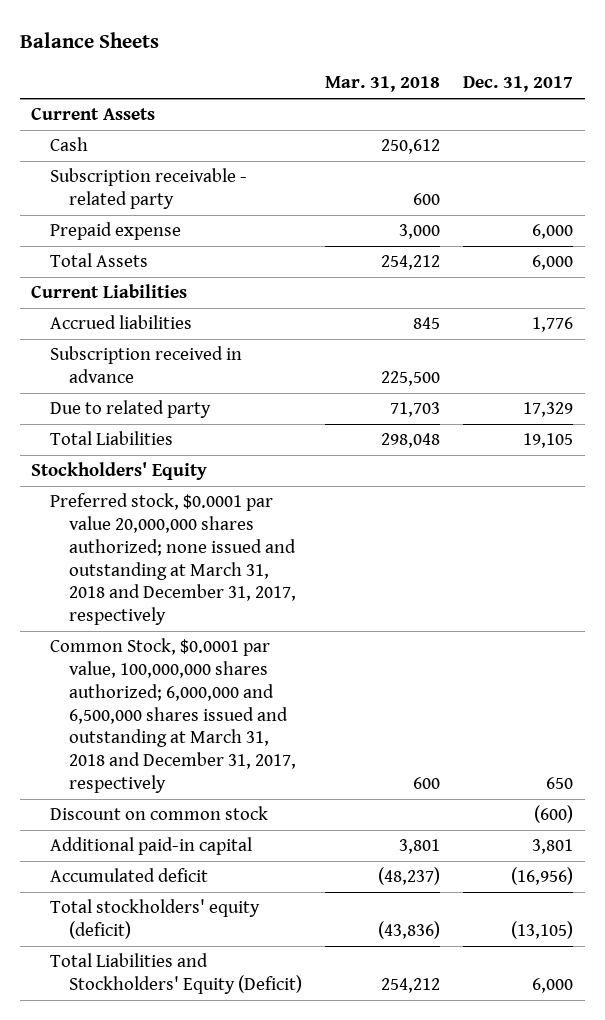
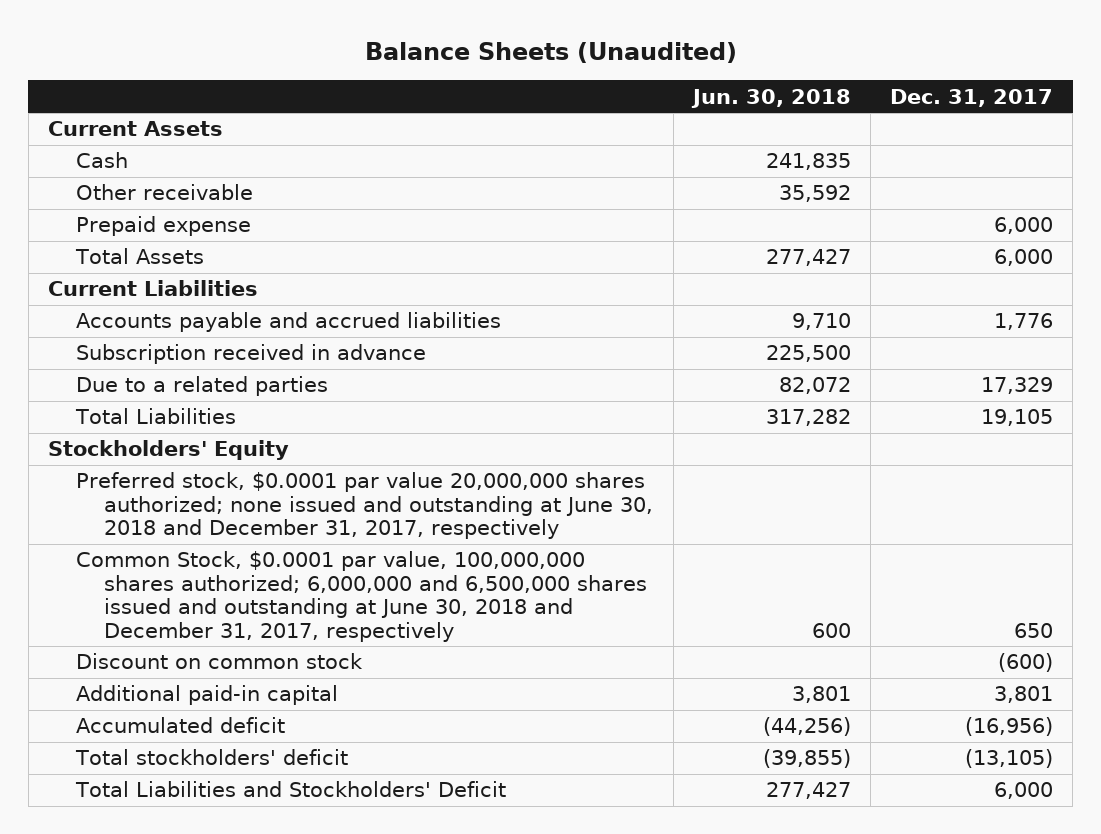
[19,32,159,49] Balance Sheets -> [364,41,737,63] Balance Sheets (Unaudited)
[325,76,441,93] Mar. 31, 2018 -> none
none -> [690,88,851,108] Jun. 30, 2018
[49,168,247,210] Subscription receivable - related party -> none
none -> [76,184,254,201] Other receivable
[49,315,192,330] Accrued liabilities -> [76,312,502,333] Accounts payable and accrued liabilities
[49,400,211,419] Due to related party -> [76,376,329,397] Due to a related parties
[49,493,296,626] Preferred stock, $0.0001 par value 20,000,000 shares authorized; none issued and outstanding at March 31, 2018 and December 31, 2017, respectively -> [76,472,654,540] Preferred stock, $0.0001 par value 20,000,000 shares authorized; none issued and outstanding at June 30, 2018 and December 31, 2017, respectively
[49,638,296,793] Common Stock, $0.0001 par value, 100,000,000 shares authorized; 6,000,000 and 6,500,000 shares issued and outstanding at March 31, 2018 and December 31, 2017, respectively -> [76,551,648,642] Common Stock, $0.0001 par value, 100,000,000 shares authorized; 6,000,000 and 6,500,000 shares issued and outstanding at June 30, 2018 and December 31, 2017, respectively
[49,899,260,940] Total stockholders' equity (deficit) -> [75,749,349,766] Total stockholders' deficit
[49,953,302,995] Total Liabilities and Stockholders' Equity (Deficit) -> [75,781,507,798] Total Liabilities and Stockholders' Deficit

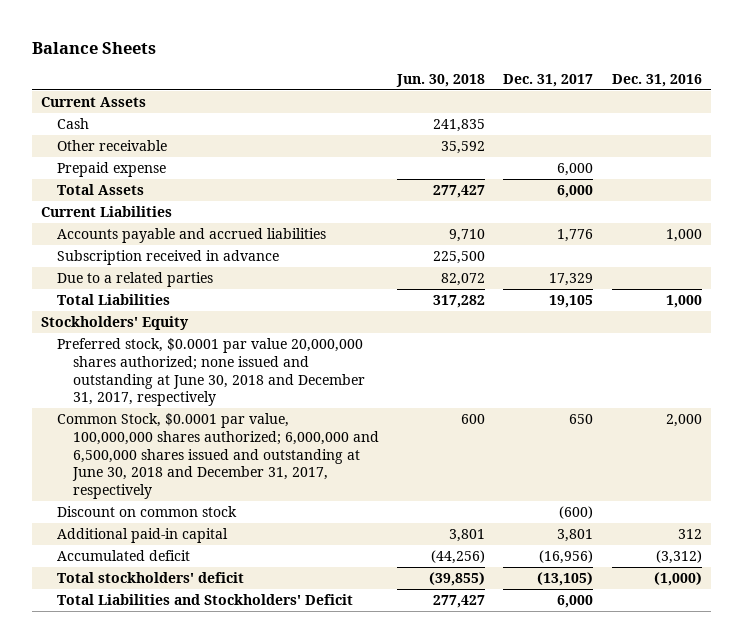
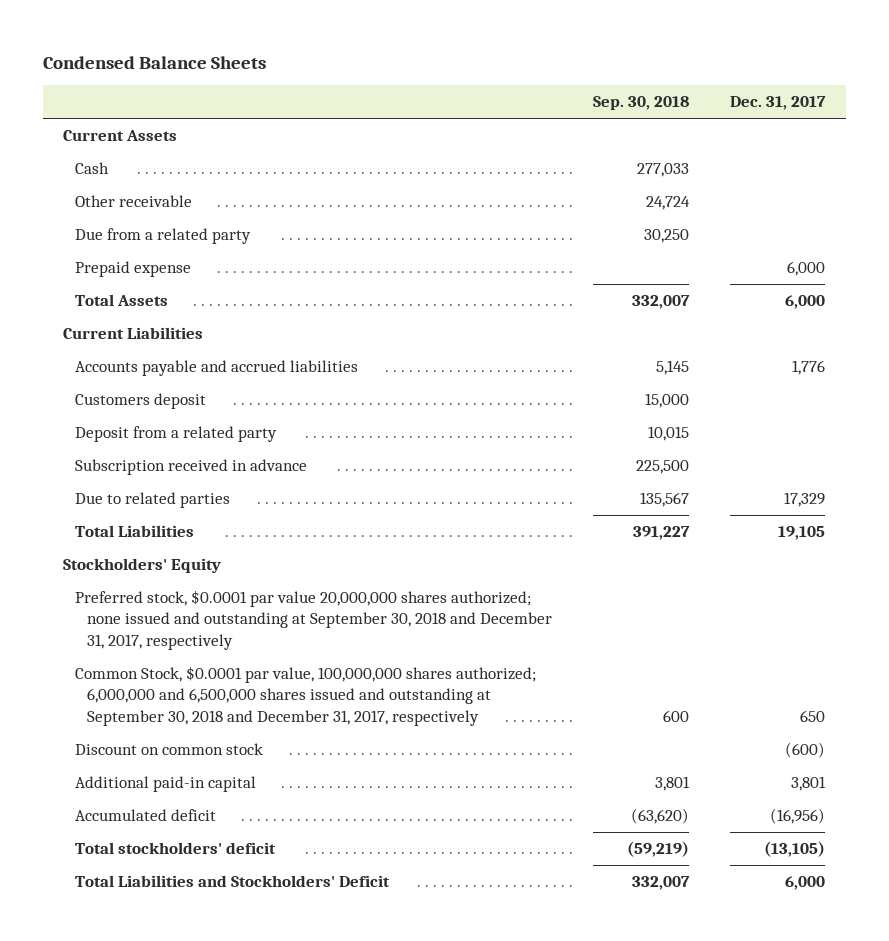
[31,41,156,54] Balance Sheets -> [42,55,266,69] Condensed Balance Sheets
[395,74,485,88] Jun. 30, 2018 -> none
[611,74,702,88] Dec. 31, 2016 -> none
none -> [593,96,690,111] Sep. 30, 2018
none -> [75,228,252,245] Due from a related party
none -> [75,393,207,410] Customers deposit
none -> [75,426,278,443] Deposit from a related party
[56,272,213,288] Due to a related parties -> [75,492,231,509] Due to related parties
[56,338,365,407] Preferred stock, $0.0001 par value 20,000,000 shares authorized; none issued and outstanding at June 30, 2018 and December 31, 2017, respectively -> [75,590,553,650] Preferred stock, $0.0001 par value 20,000,000 shares authorized; none issued and outstanding at September 30, 2018 and December 31, 2017, respectively
[56,413,379,500] Common Stock, $0.0001 par value, 100,000,000 shares authorized; 6,000,000 and 6,500,000 shares issued and outstanding at June 30, 2018 and December 31, 2017, respectively -> [75,666,537,726] Common Stock, $0.0001 par value, 100,000,000 shares authorized; 6,000,000 and 6,500,000 shares issued and outstanding at September 30, 2018 and December 31, 2017, respectively

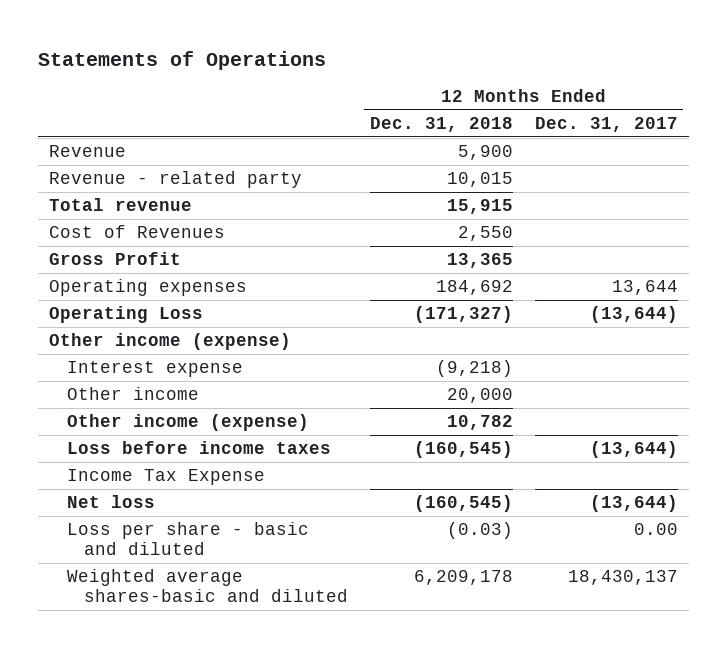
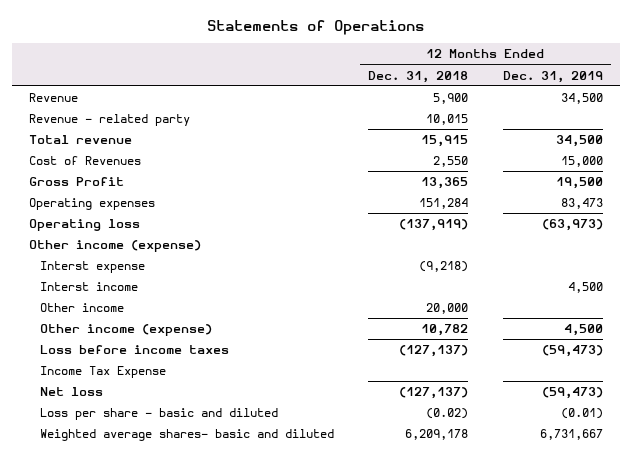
[534,117,678,133] Dec. 31, 2017 -> none
none -> [502,70,603,83] Dec. 31, 2019
[435,280,513,296] 184,692 -> [419,198,469,210] 151,284
[49,306,204,324] Operating Loss -> [28,219,140,232] Operating loss
[413,306,513,324] (171,327) -> [399,219,469,232] (137,919)
[66,361,243,378] Interest expense -> [39,261,145,274] Interst expense
none -> [39,282,138,292] Interst income
[413,441,513,459] (160,545) -> [399,345,469,358] (127,137)
[413,495,513,513] (160,545) -> [399,387,469,400] (127,137)
[446,522,513,540] (0.03) -> [426,408,469,420] (0.02)
[66,569,348,603] Weighted average shares-basic and diluted -> [39,429,334,442] Weighted average shares- basic and diluted

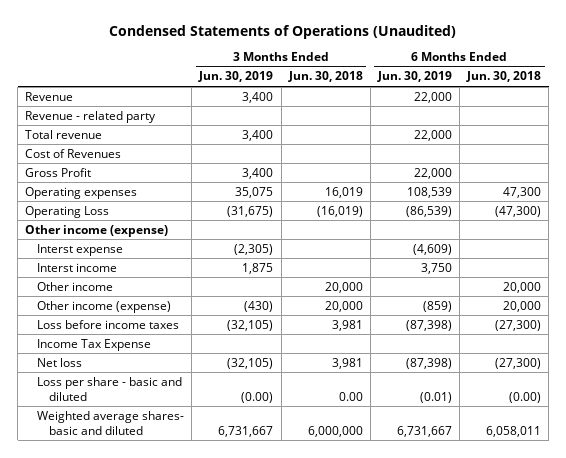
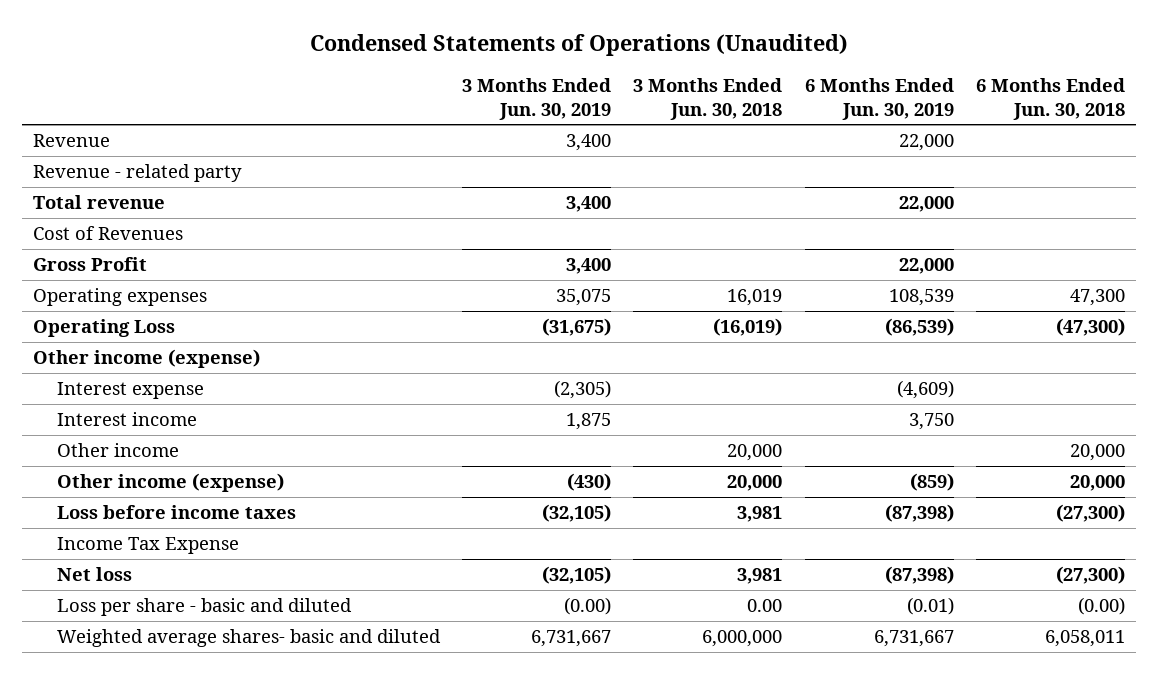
[37,243,124,256] Interst expense -> [56,382,204,400] Interest expense
[37,262,118,272] Interst income -> [56,412,197,427] Interest income

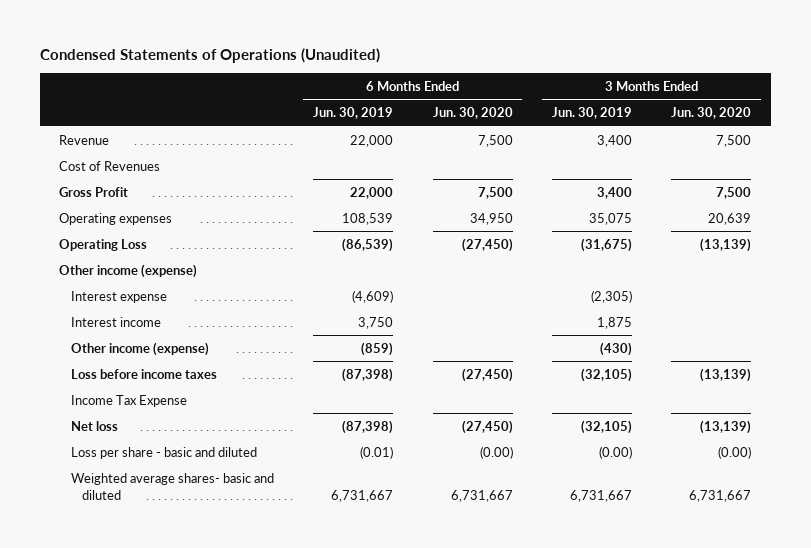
[633,77,783,120] 3 Months Ended Jun. 30, 2018 -> none
[976,77,1126,120] 6 Months Ended Jun. 30, 2018 -> none
none -> [432,107,513,120] Jun. 30, 2020
none -> [671,107,752,120] Jun. 30, 2020
[32,164,242,183] Revenue - related party -> none
[32,195,165,210] Total revenue -> none
[56,443,179,458] Other income -> none

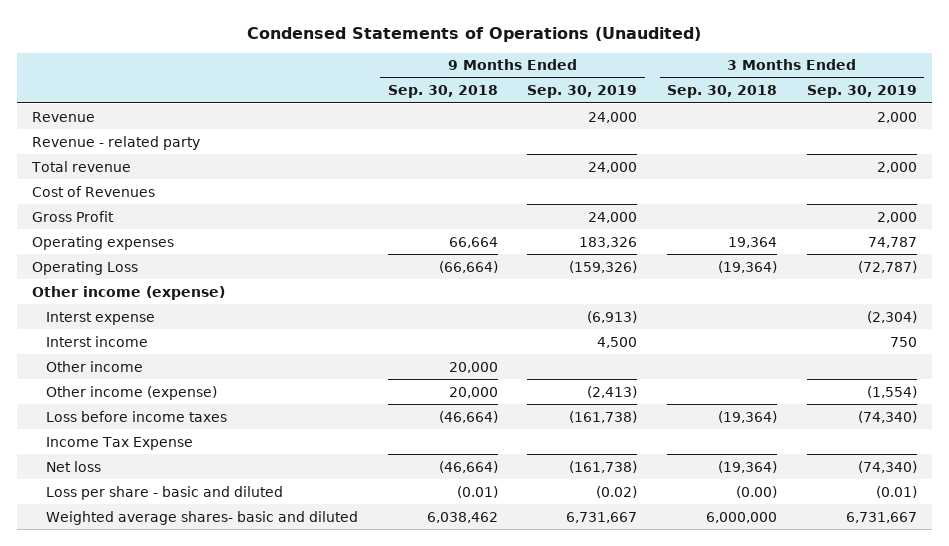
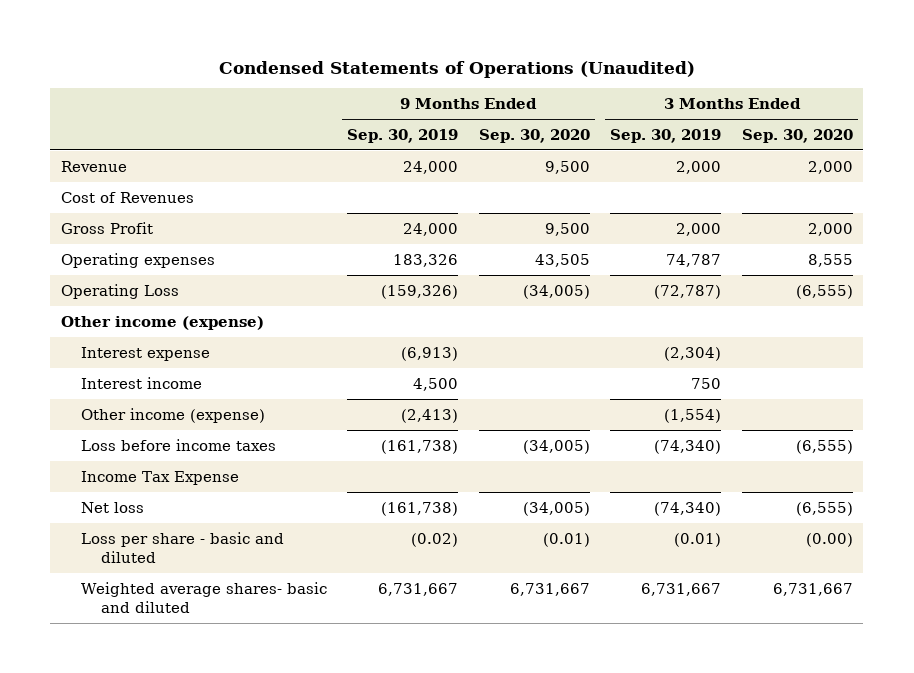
[387,85,498,99] Sep. 30, 2018 -> none
[667,85,778,99] Sep. 30, 2018 -> none
none -> [478,128,590,143] Sep. 30, 2020
none -> [741,128,853,143] Sep. 30, 2020
[32,135,201,150] Revenue - related party -> none
[31,160,132,172] Total revenue -> none
[45,360,143,372] Other income -> none
[45,311,155,325] Interst expense -> [80,346,210,361] Interest expense
[45,335,148,347] Interst income -> [80,376,202,389] Interest income

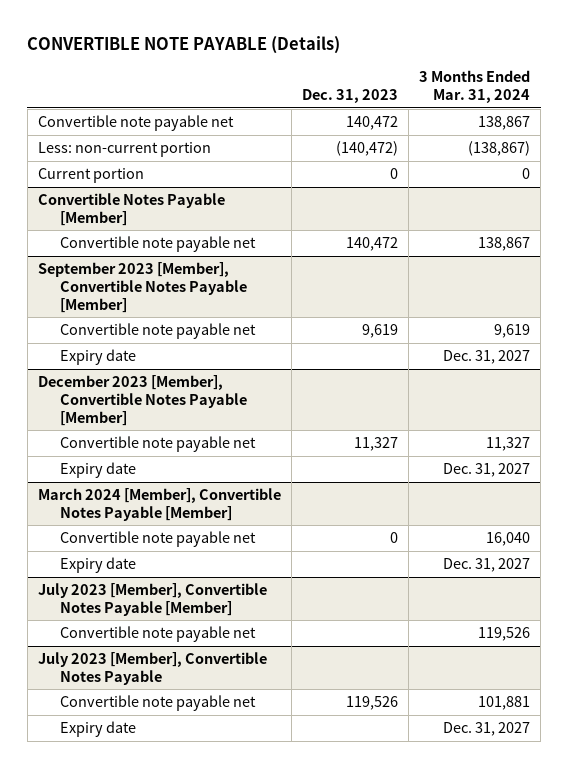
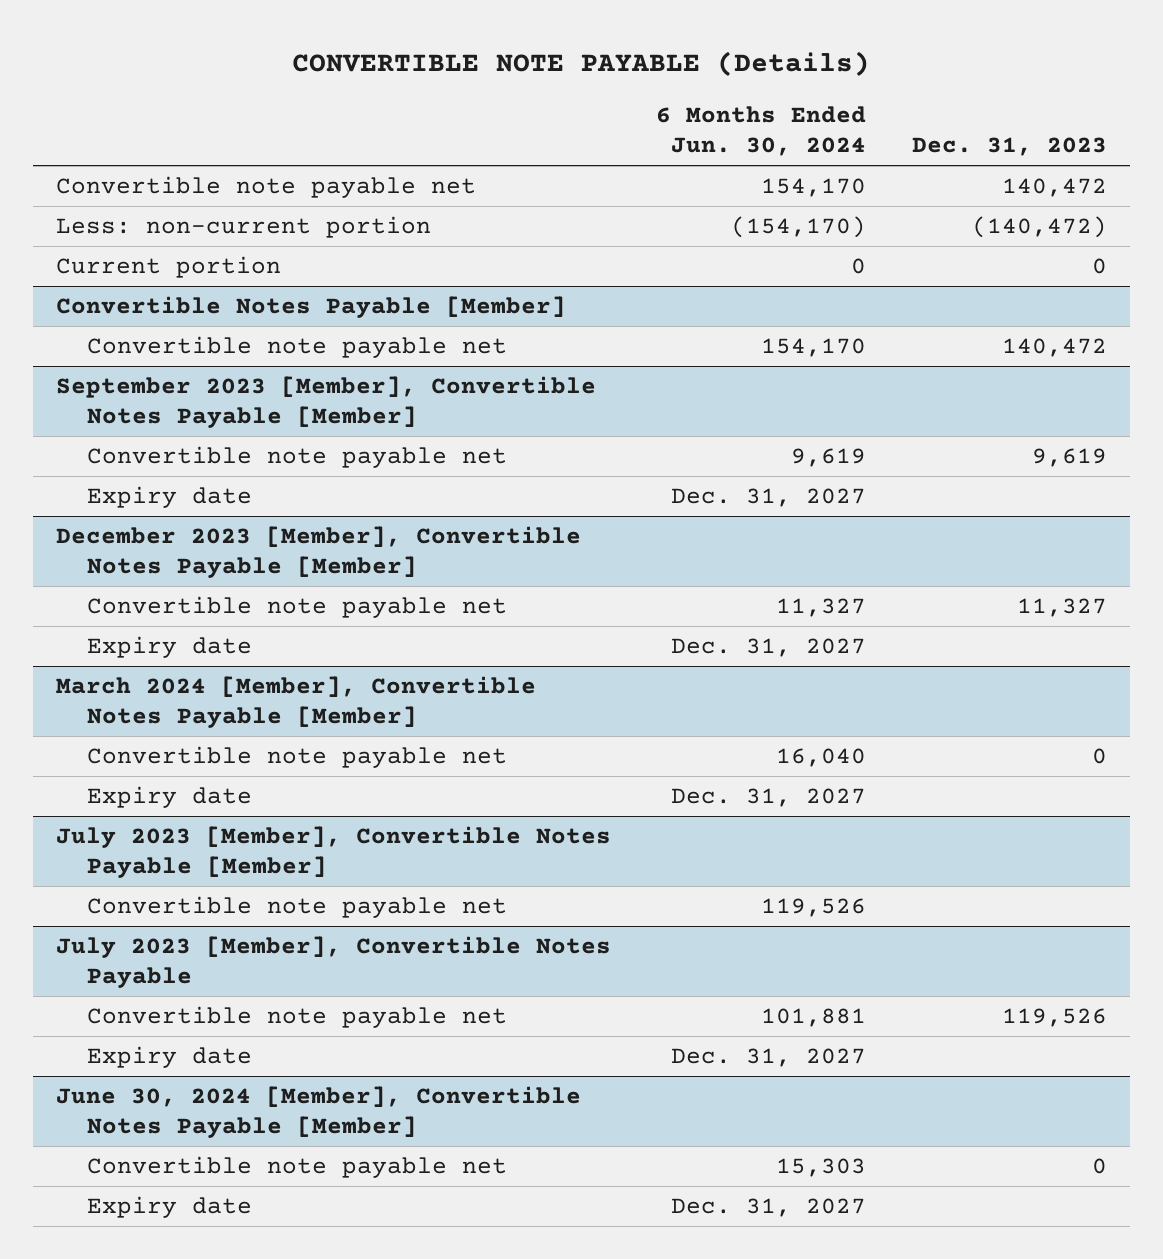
[418,70,530,103] 3 Months Ended Mar. 31, 2024 -> none
none -> [656,106,867,157] 6 Months Ended Jun. 30, 2024
none -> [55,1085,581,1139] June 30, 2024 [Member], Convertible Notes Payable [Member]
none -> [87,1155,508,1178] Convertible note payable net
none -> [87,1195,253,1218] Expiry date

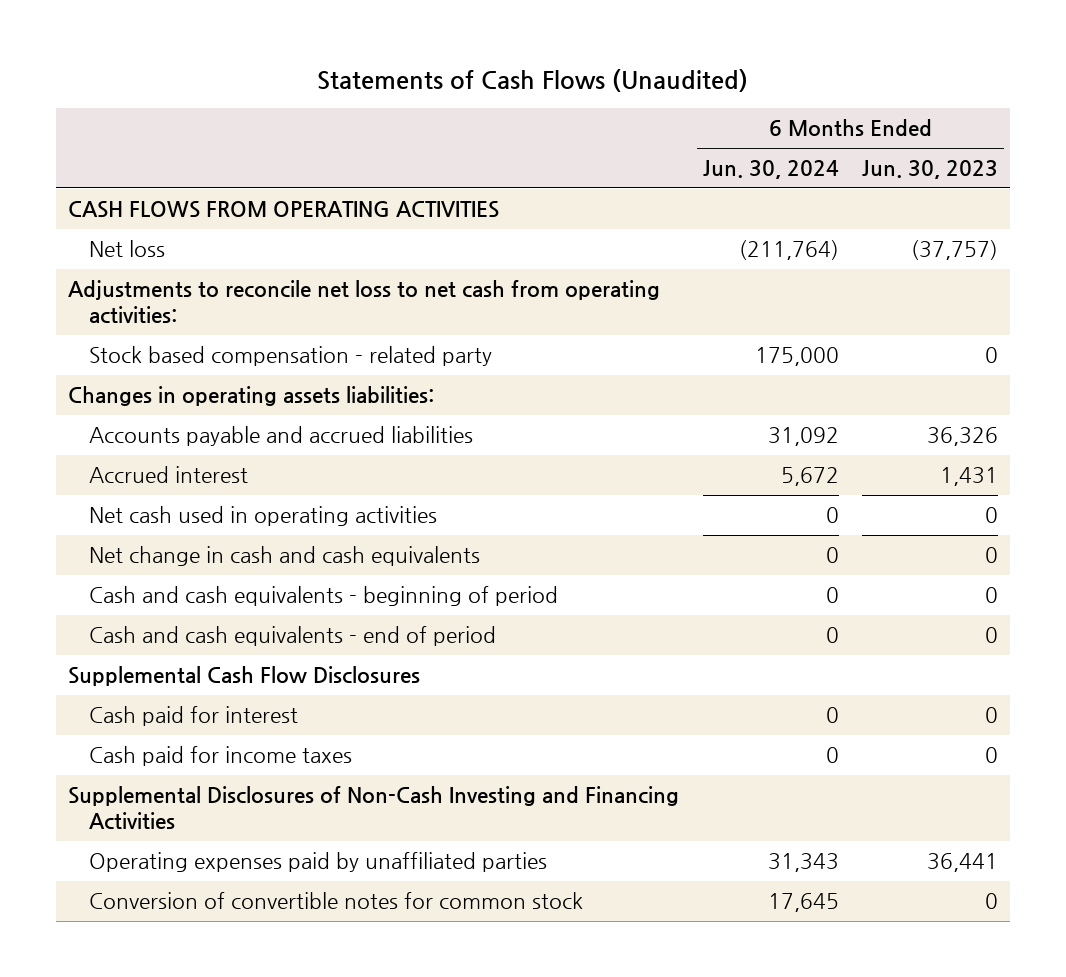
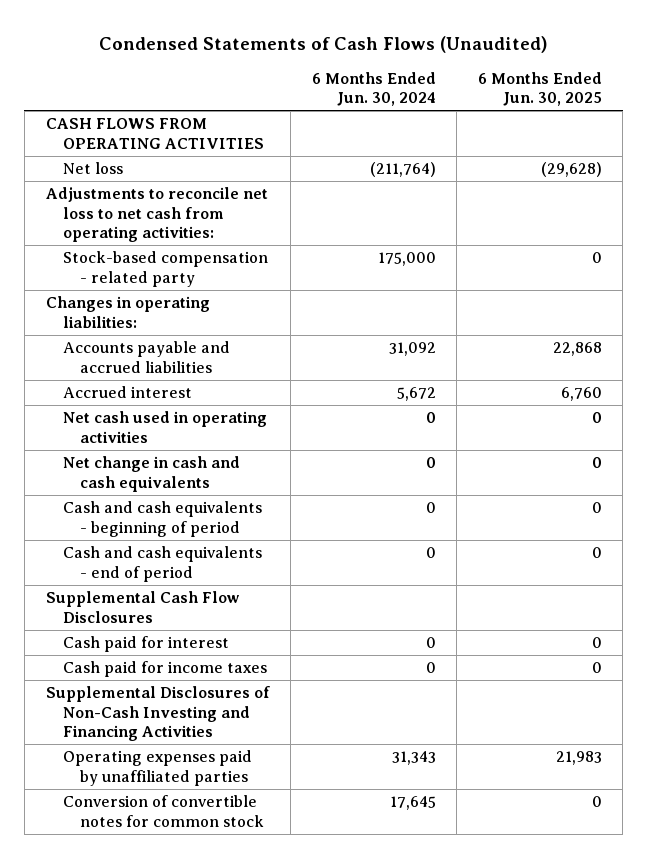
[317,69,749,93] Statements of Cash Flows (Unaudited) -> [98,35,548,53] Condensed Statements of Cash Flows (Unaudited)
[862,160,999,180] Jun. 30, 2023 -> none
none -> [477,71,602,107] 6 Months Ended Jun. 30, 2025
[88,345,492,366] Stock based compensation - related party -> [62,251,268,287] Stock-based compensation - related party
[68,385,435,406] Changes in operating assets liabilities: -> [45,296,210,328] Changes in operating liabilities:

